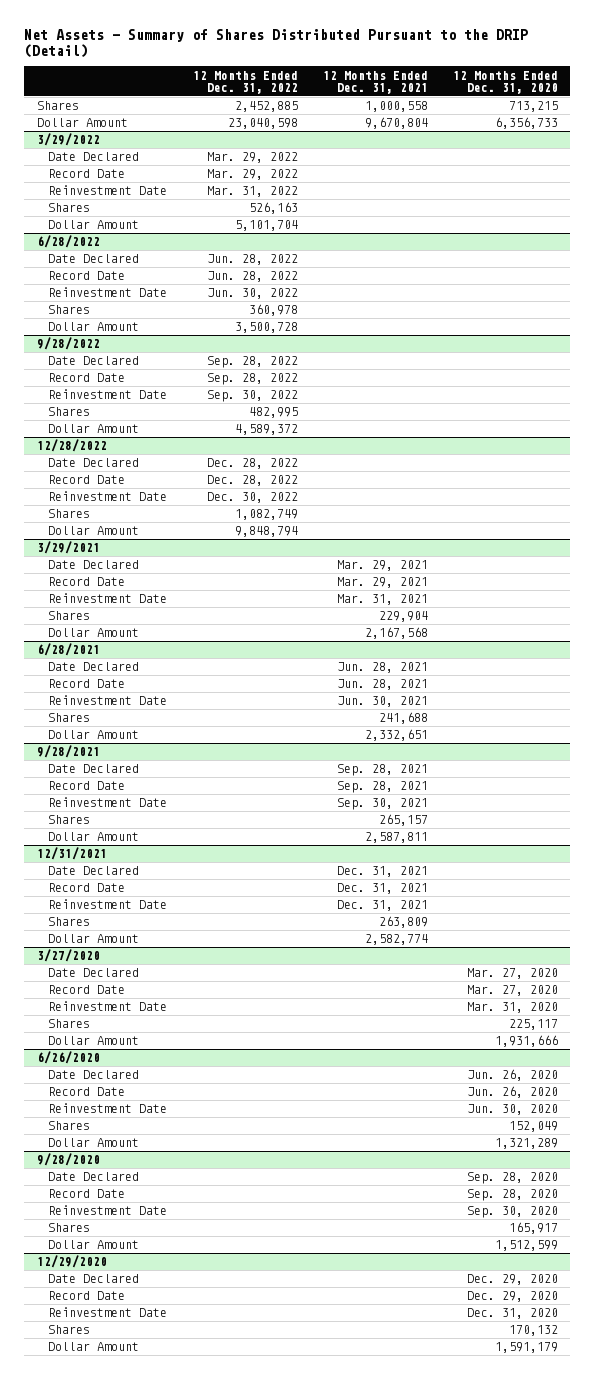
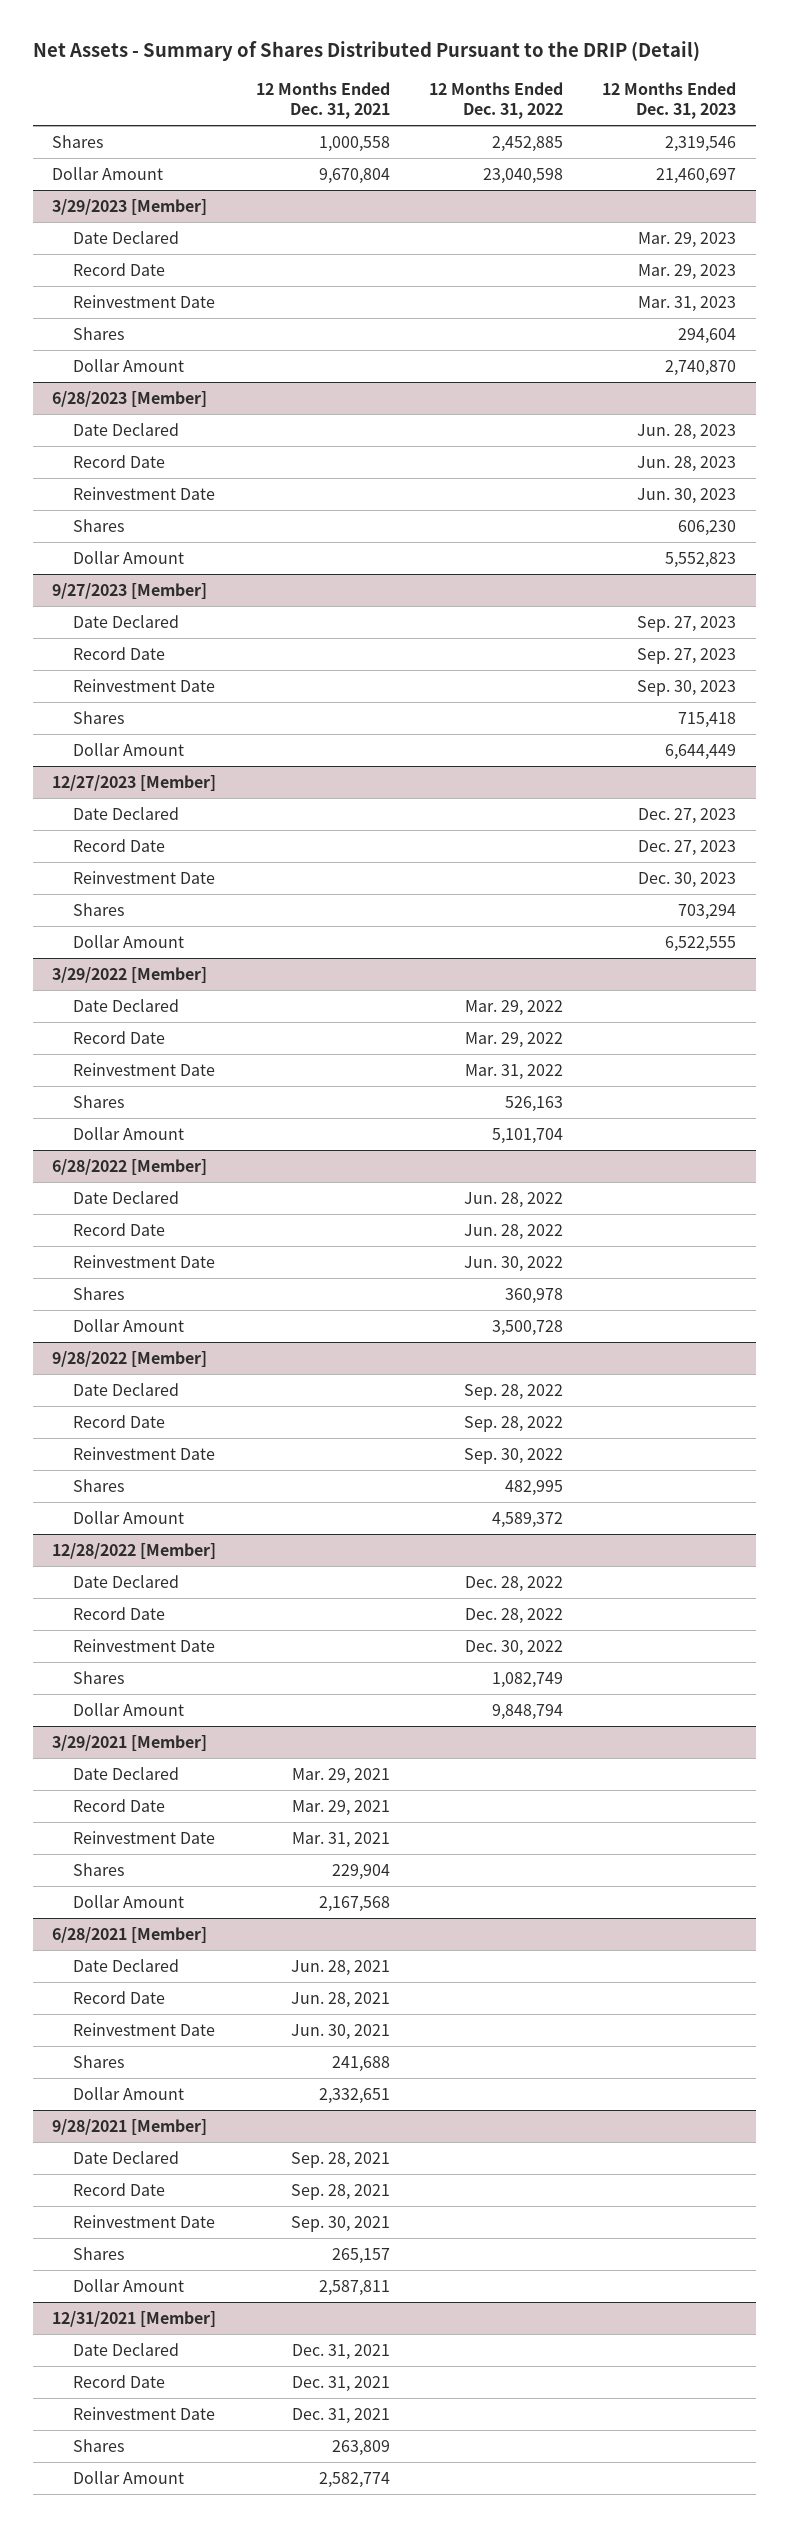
[452,70,558,94] 12 Months Ended Dec. 31, 2020 -> none
none -> [601,82,736,120] 12 Months Ended Dec. 31, 2023
none -> [52,198,208,215] 3/29/2023 [Member]
none -> [73,230,180,244] Date Declared
none -> [73,262,166,276] Record Date
none -> [73,294,216,308] Reinvestment Date
none -> [73,326,125,340] Shares
none -> [73,358,185,372] Dollar Amount
none -> [52,390,208,407] 6/28/2023 [Member]
none -> [73,422,180,436] Date Declared
none -> [73,454,166,468] Record Date
none -> [73,486,216,500] Reinvestment Date
none -> [73,518,125,532] Shares
none -> [73,550,185,564] Dollar Amount
none -> [52,582,208,599] 9/27/2023 [Member]
none -> [73,614,180,628] Date Declared
none -> [73,646,166,660] Record Date
none -> [73,678,216,692] Reinvestment Date
none -> [73,710,125,724] Shares
none -> [73,742,185,756] Dollar Amount
none -> [52,774,217,791] 12/27/2023 [Member]
none -> [73,806,180,820] Date Declared
none -> [73,838,166,852] Record Date
none -> [73,870,216,884] Reinvestment Date
none -> [73,902,125,916] Shares
none -> [73,934,185,948] Dollar Amount
[36,133,100,147] 3/29/2022 -> [52,966,208,983] 3/29/2022 [Member]
[36,235,100,249] 6/28/2022 -> [52,1158,208,1175] 6/28/2022 [Member]
[36,337,100,351] 9/28/2022 -> [52,1350,208,1367] 9/28/2022 [Member]
[36,439,107,453] 12/28/2022 -> [52,1542,217,1559] 12/28/2022 [Member]
[36,541,100,555] 3/29/2021 -> [52,1734,208,1751] 3/29/2021 [Member]
[36,643,100,657] 6/28/2021 -> [52,1926,208,1943] 6/28/2021 [Member]
[36,745,100,759] 9/28/2021 -> [52,2118,208,2135] 9/28/2021 [Member]
[36,847,107,861] 12/31/2021 -> [52,2310,217,2327] 12/31/2021 [Member]
[36,949,100,963] 3/27/2020 -> none
[48,968,140,978] Date Declared -> none
[48,985,126,995] Record Date -> none
[48,1001,168,1012] Reinvestment Date -> none
[48,1019,91,1029] Shares -> none
[48,1036,140,1046] Dollar Amount -> none
[36,1051,100,1065] 6/26/2020 -> none
[48,1070,140,1080] Date Declared -> none
[48,1087,126,1097] Record Date -> none
[48,1103,168,1114] Reinvestment Date -> none
[48,1121,91,1131] Shares -> none
[48,1138,140,1148] Dollar Amount -> none
[36,1153,100,1167] 9/28/2020 -> none
[48,1172,140,1182] Date Declared -> none
[48,1189,126,1199] Record Date -> none
[48,1205,168,1216] Reinvestment Date -> none
[48,1223,91,1233] Shares -> none
[48,1240,140,1250] Dollar Amount -> none
[36,1255,107,1269] 12/29/2020 -> none
[48,1274,140,1284] Date Declared -> none
[48,1291,126,1301] Record Date -> none
[48,1307,168,1318] Reinvestment Date -> none
[48,1325,91,1335] Shares -> none
[48,1342,140,1352] Dollar Amount -> none

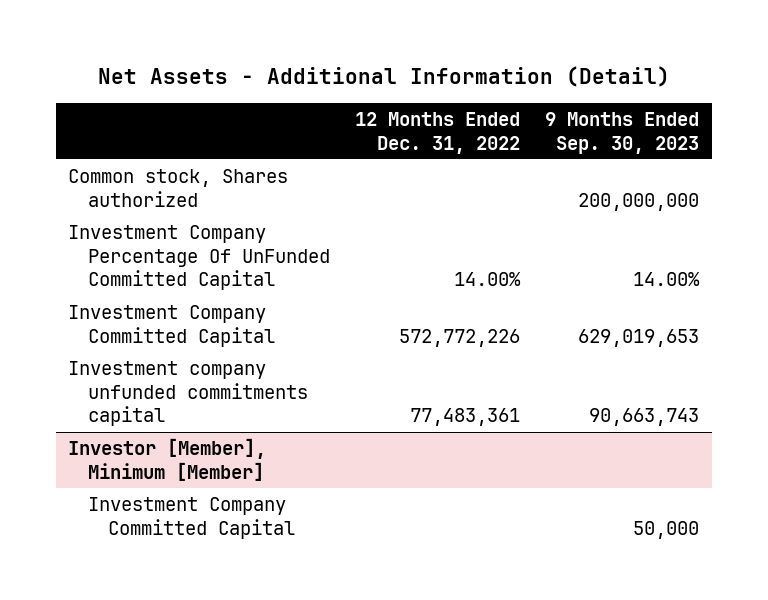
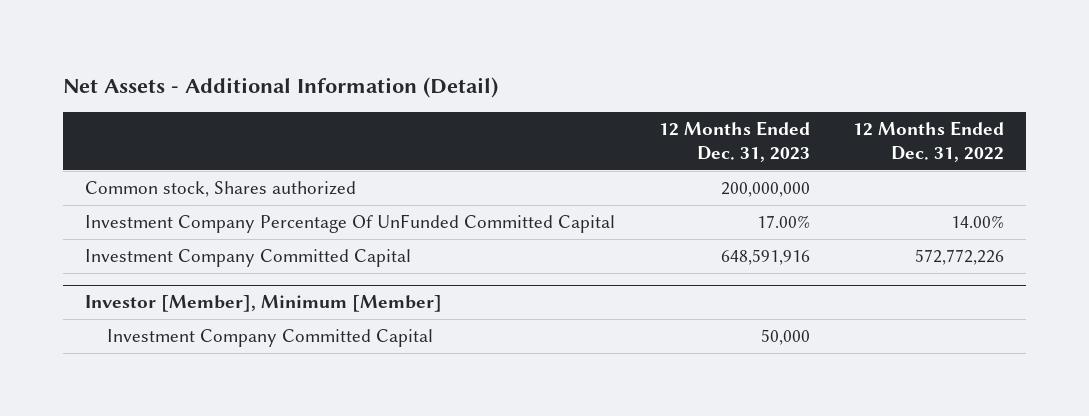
[545,111,700,154] 9 Months Ended Sep. 30, 2023 -> none
none -> [658,120,810,163] 12 Months Ended Dec. 31, 2023
[68,360,309,427] Investment company unfunded commitments capital -> none

